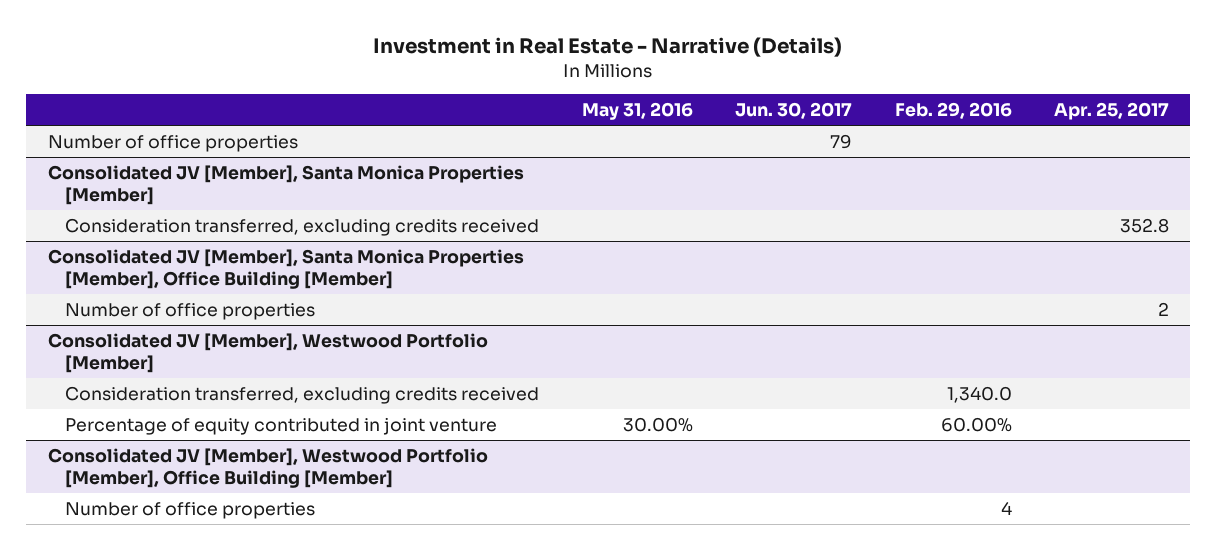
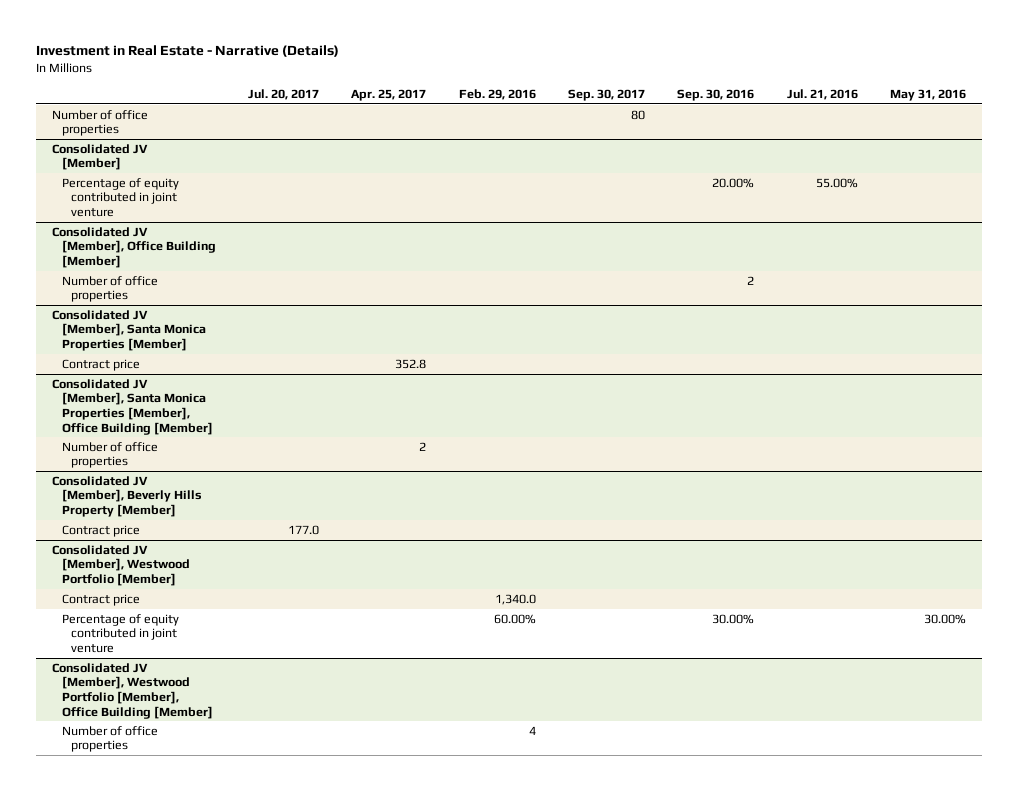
[735,102,853,120] Jun. 30, 2017 -> none
none -> [247,89,319,101] Jul. 20, 2017
none -> [568,89,646,102] Sep. 30, 2017
none -> [677,89,755,102] Sep. 30, 2016
none -> [786,89,858,101] Jul. 21, 2016
none -> [52,143,149,171] Consolidated JV [Member]
none -> [61,177,179,218] Percentage of equity contributed in joint venture
none -> [52,226,216,269] Consolidated JV [Member], Office Building [Member]
none -> [61,275,158,303] Number of office properties
[65,217,540,236] Consideration transferred, excluding credits received -> [61,358,140,371] Contract price
none -> [52,475,202,518] Consolidated JV [Member], Beverly Hills Property [Member]
none -> [61,524,140,537] Contract price
[65,385,540,404] Consideration transferred, excluding credits received -> [61,593,140,606] Contract price

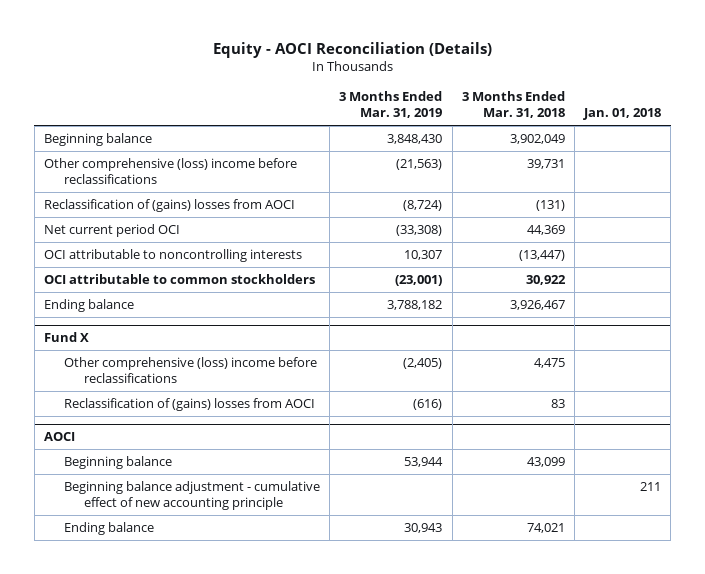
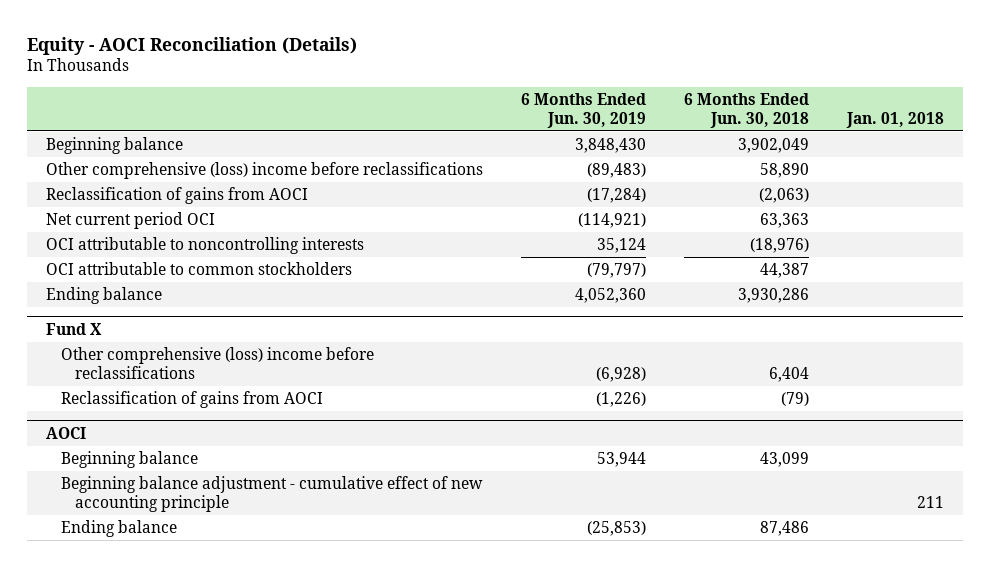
[339,91,443,119] 3 Months Ended Mar. 31, 2019 -> none
[461,91,565,119] 3 Months Ended Mar. 31, 2018 -> none
none -> [521,92,647,128] 6 Months Ended Jun. 30, 2019
none -> [684,92,810,128] 6 Months Ended Jun. 30, 2018
[44,199,296,213] Reclassification of (gains) losses from AOCI -> [46,187,309,205] Reclassification of gains from AOCI
[64,398,316,412] Reclassification of (gains) losses from AOCI -> [60,391,323,409] Reclassification of gains from AOCI

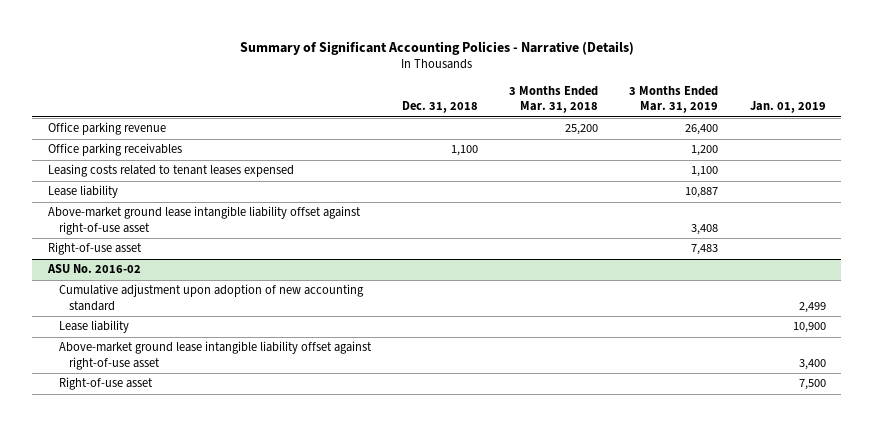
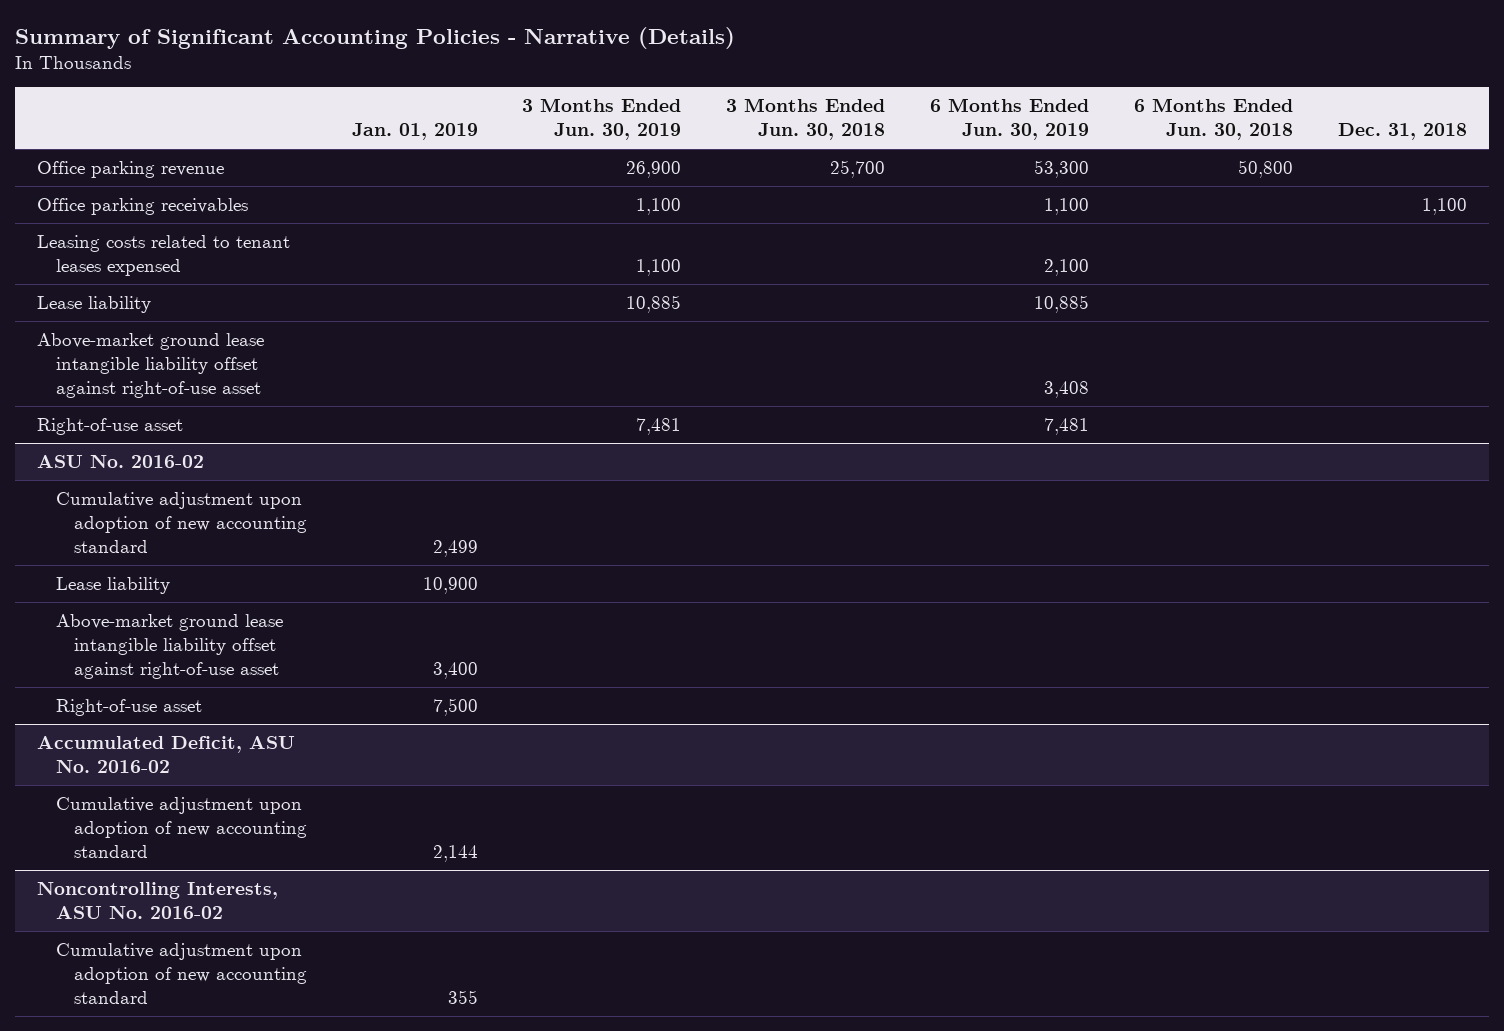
[509,85,599,114] 3 Months Ended Mar. 31, 2018 -> none
[629,85,719,114] 3 Months Ended Mar. 31, 2019 -> none
none -> [522,98,682,141] 3 Months Ended Jun. 30, 2019
none -> [726,98,886,141] 3 Months Ended Jun. 30, 2018
none -> [929,98,1089,141] 6 Months Ended Jun. 30, 2019
none -> [1133,98,1293,141] 6 Months Ended Jun. 30, 2018
none -> [37,735,296,773] Accumulated Deficit, ASU No. 2016-02
none -> [55,796,307,858] Cumulative adjustment upon adoption of new accounting standard
none -> [37,881,279,919] Noncontrolling Interests, ASU No. 2016-02
none -> [55,942,307,1004] Cumulative adjustment upon adoption of new accounting standard

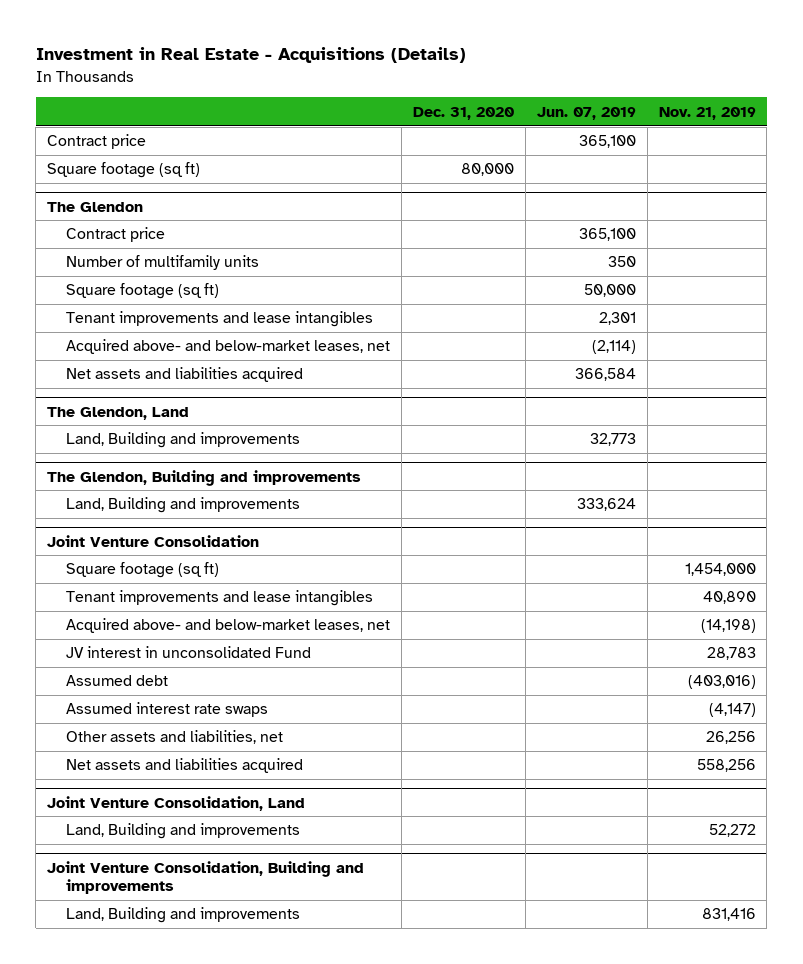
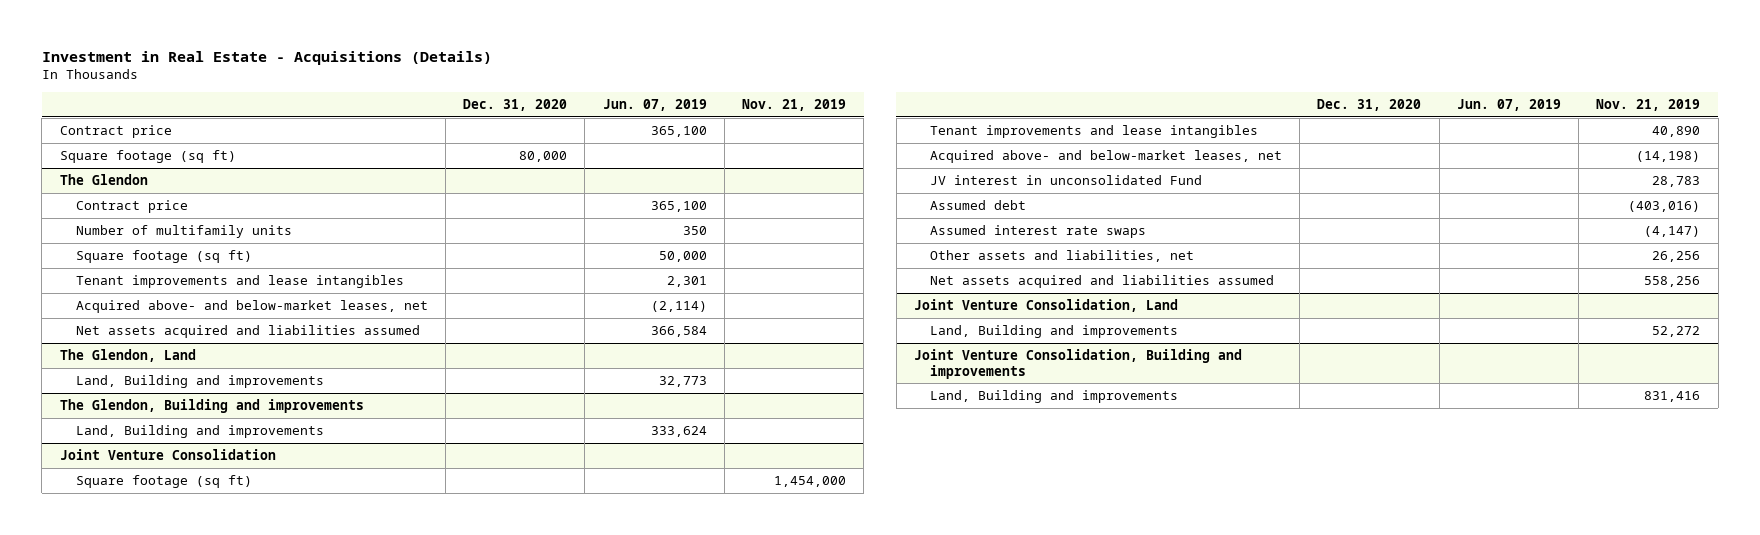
[66,367,304,383] Net assets and liabilities acquired -> [75,324,420,338] Net assets acquired and liabilities assumed
[66,758,304,774] Net assets and liabilities acquired -> [930,274,1275,288] Net assets acquired and liabilities assumed

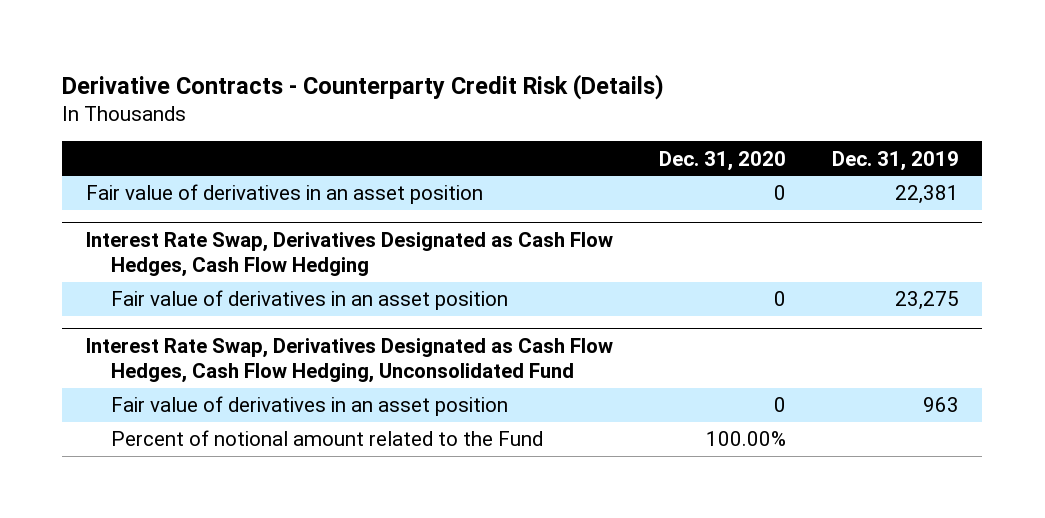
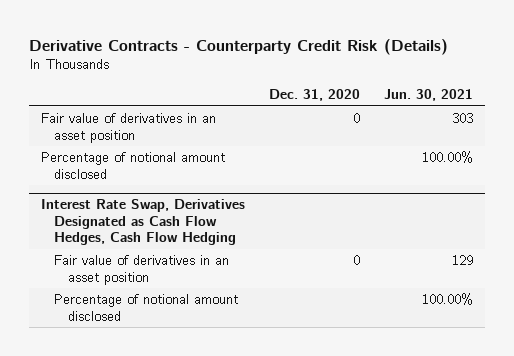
[832,150,960,171] Dec. 31, 2019 -> none
none -> [383,89,473,102] Jun. 30, 2021
none -> [40,151,225,179] Percentage of notional amount disclosed
[85,337,613,384] Interest Rate Swap, Derivatives Designated as Cash Flow Hedges, Cash Flow Hedging, Unconsolidated Fund -> none
[110,396,508,417] Fair value of derivatives in an asset position -> none
[110,430,543,447] Percent of notional amount related to the Fund -> none
none -> [54,293,239,321] Percentage of notional amount disclosed

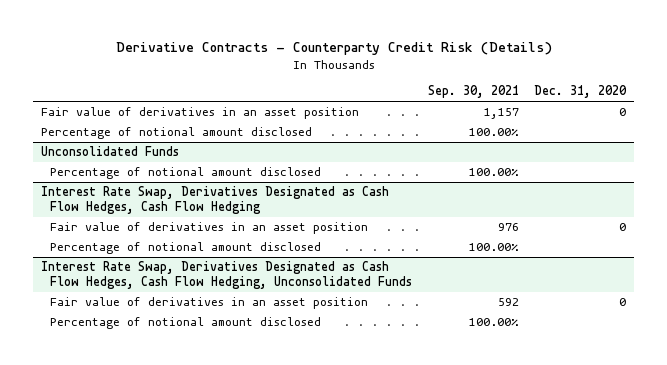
[383,89,473,102] Jun. 30, 2021 -> none
none -> [427,85,519,99] Sep. 30, 2021
none -> [40,146,179,157] Unconsolidated Funds
none -> [49,167,321,180] Percentage of notional amount disclosed
none -> [40,261,412,289] Interest Rate Swap, Derivatives Designated as Cash Flow Hedges, Cash Flow Hedging, Unconsolidated Funds
none -> [49,297,368,310] Fair value of derivatives in an asset position
none -> [49,317,321,330] Percentage of notional amount disclosed

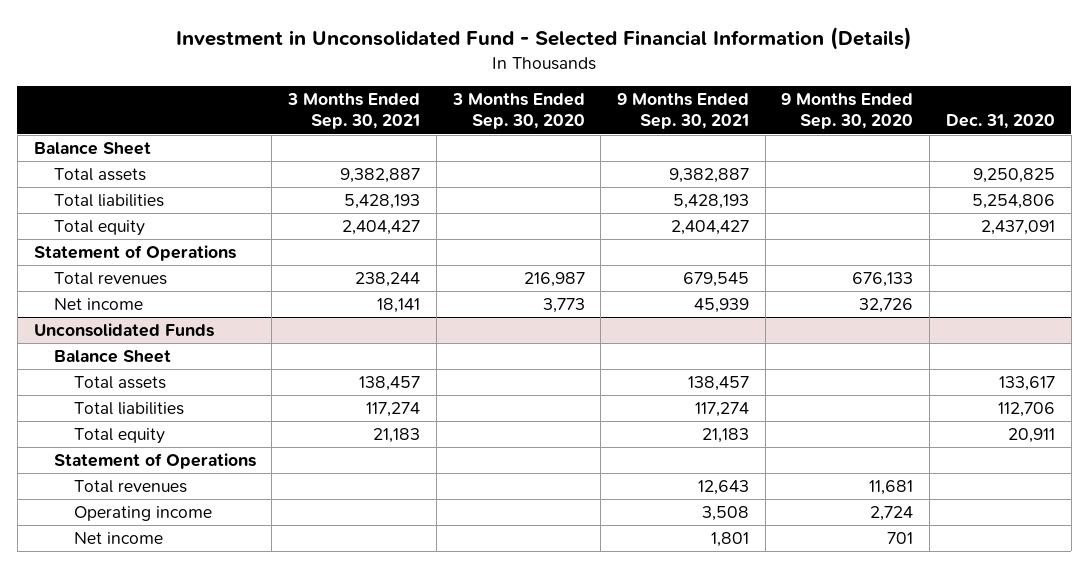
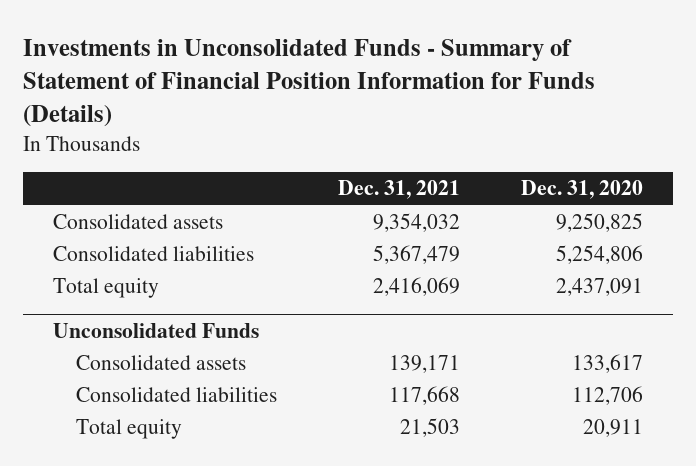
[176,26,913,50] Investment in Unconsolidated Fund - Selected Financial Information (Details) -> [22,38,595,128] Investments in Unconsolidated Funds - Summary of Statement of Financial Position Information for Funds (Details)
[287,93,421,130] 3 Months Ended Sep. 30, 2021 -> none
[451,93,585,130] 3 Months Ended Sep. 30, 2020 -> none
[617,93,750,130] 9 Months Ended Sep. 30, 2021 -> none
[781,93,914,130] 9 Months Ended Sep. 30, 2020 -> none
none -> [337,180,460,200] Dec. 31, 2021
[33,142,151,156] Balance Sheet -> none
[53,168,146,182] Total assets -> [53,214,224,230] Consolidated assets
[53,194,164,208] Total liabilities -> [53,246,255,262] Consolidated liabilities
[33,245,236,262] Statement of Operations -> none
[53,272,167,286] Total revenues -> none
[53,298,143,311] Net income -> none
[53,350,171,364] Balance Sheet -> none
[74,376,167,390] Total assets -> [76,355,247,371] Consolidated assets
[74,402,185,416] Total liabilities -> [76,387,278,403] Consolidated liabilities
[53,453,256,470] Statement of Operations -> none
[74,480,188,494] Total revenues -> none
[74,506,213,522] Operating income -> none
[74,532,164,545] Net income -> none

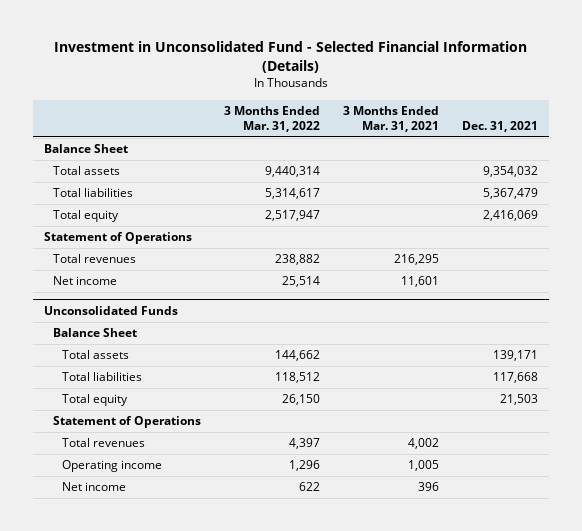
[22,38,595,128] Investments in Unconsolidated Funds - Summary of Statement of Financial Position Information for Funds (Details) -> [53,41,527,73] Investment in Unconsolidated Fund - Selected Financial Information (Details)
[520,180,643,200] Dec. 31, 2020 -> none
none -> [224,106,321,133] 3 Months Ended Mar. 31, 2022
none -> [342,106,439,133] 3 Months Ended Mar. 31, 2021
none -> [44,144,129,154] Balance Sheet
[53,214,224,230] Consolidated assets -> [53,166,121,176] Total assets
[53,246,255,262] Consolidated liabilities -> [53,188,134,198] Total liabilities
none -> [44,232,193,245] Statement of Operations
none -> [53,254,137,264] Total revenues
none -> [53,276,118,286] Net income
none -> [53,328,138,338] Balance Sheet
[76,355,247,371] Consolidated assets -> [62,350,130,360] Total assets
[76,387,278,403] Consolidated liabilities -> [62,372,143,382] Total liabilities
none -> [53,416,202,429] Statement of Operations
none -> [62,438,146,448] Total revenues
none -> [62,460,163,473] Operating income
none -> [62,482,127,492] Net income

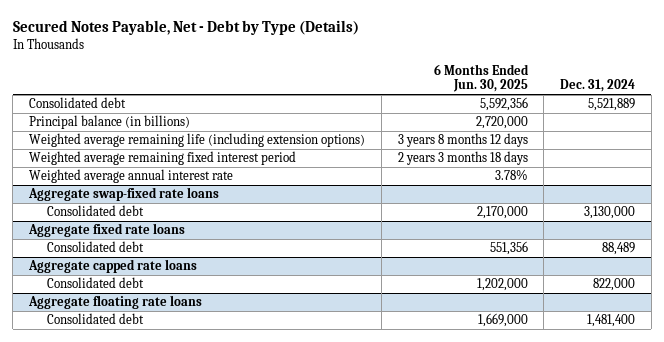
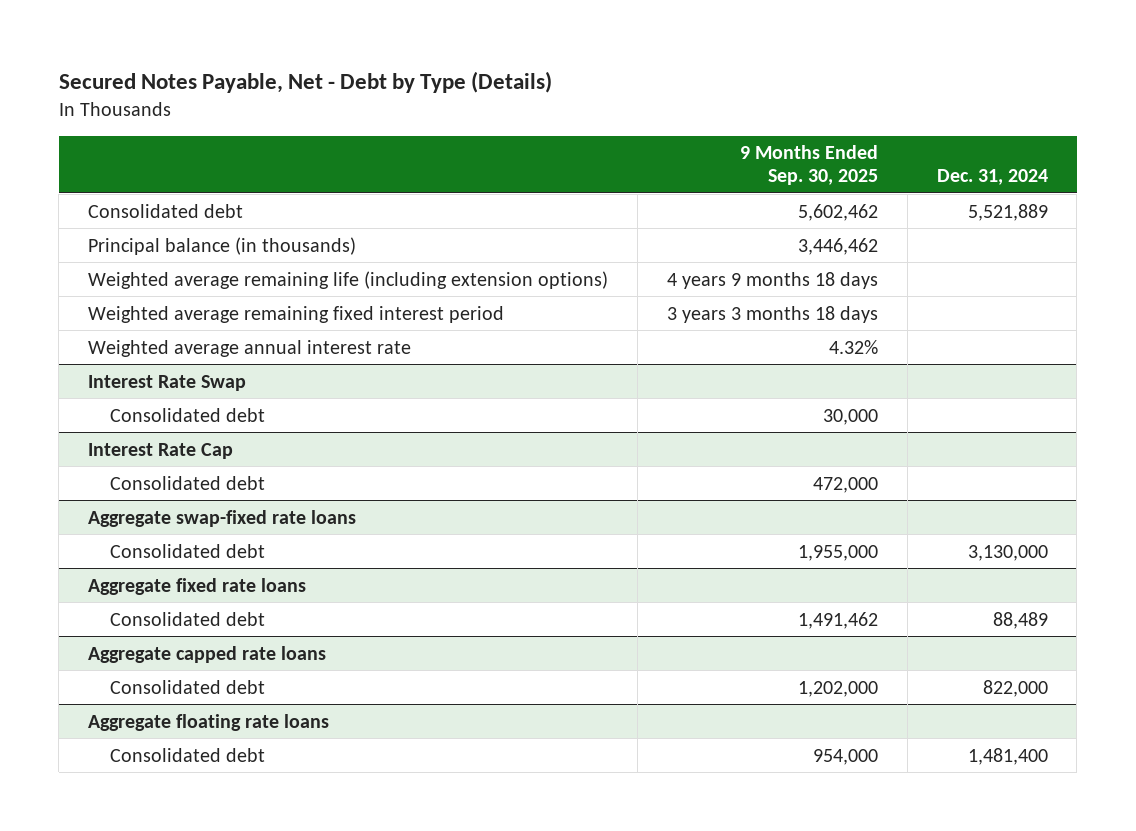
[433,63,529,93] 6 Months Ended Jun. 30, 2025 -> none
none -> [739,145,878,185] 9 Months Ended Sep. 30, 2025
[28,115,190,130] Principal balance (in billions) -> [88,236,357,255] Principal balance (in thousands)
none -> [88,374,247,391] Interest Rate Swap
none -> [109,407,265,422] Consolidated debt
none -> [88,442,234,459] Interest Rate Cap
none -> [109,475,265,490] Consolidated debt

